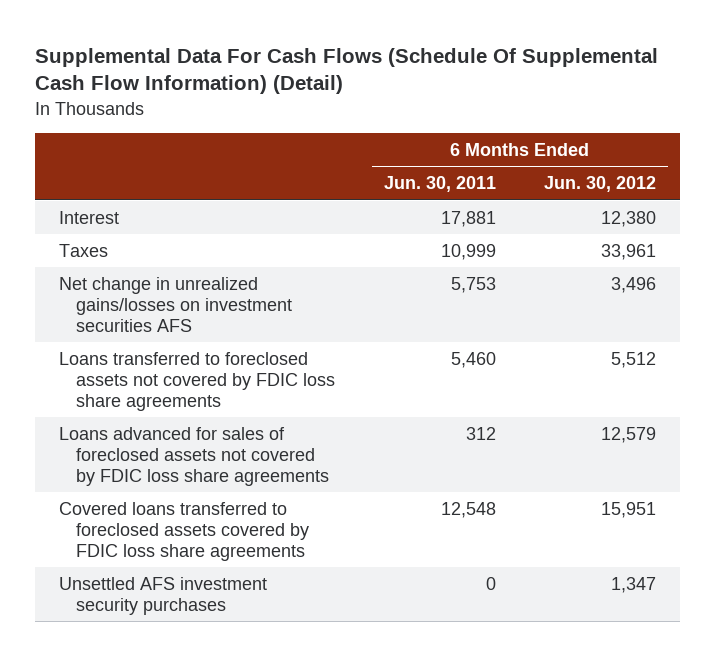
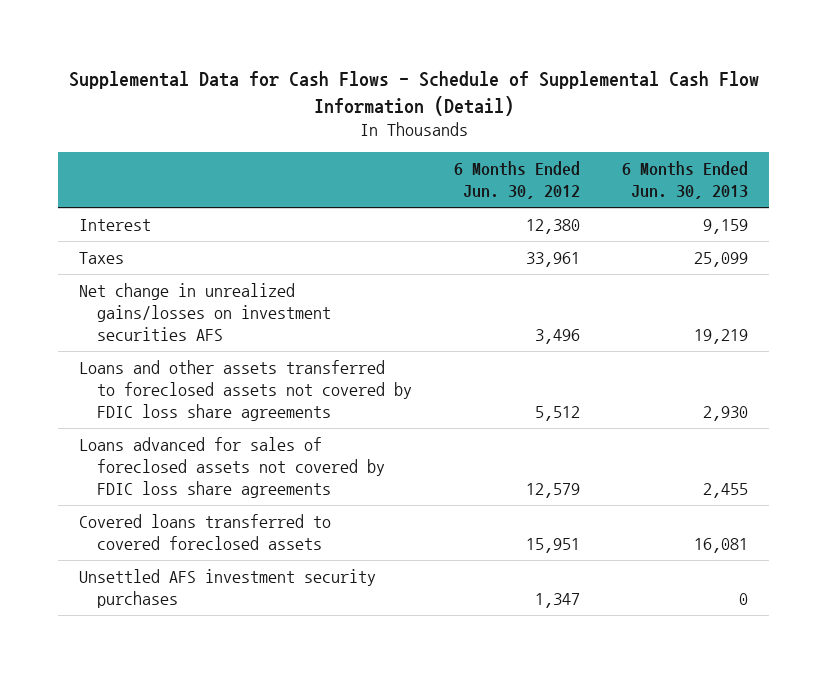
[34,47,658,95] Supplemental Data For Cash Flows (Schedule Of Supplemental Cash Flow Information) (Detail) -> [68,70,759,116] Supplemental Data for Cash Flows - Schedule of Supplemental Cash Flow Information (Detail)
[383,176,496,193] Jun. 30, 2011 -> none
none -> [622,161,749,200] 6 Months Ended Jun. 30, 2013
[58,351,336,411] Loans transferred to foreclosed assets not covered by FDIC loss share agreements -> [79,359,413,422] Loans and other assets transferred to foreclosed assets not covered by FDIC loss share agreements
[58,501,310,561] Covered loans transferred to foreclosed assets covered by FDIC loss share agreements -> [79,513,332,551] Covered loans transferred to covered foreclosed assets

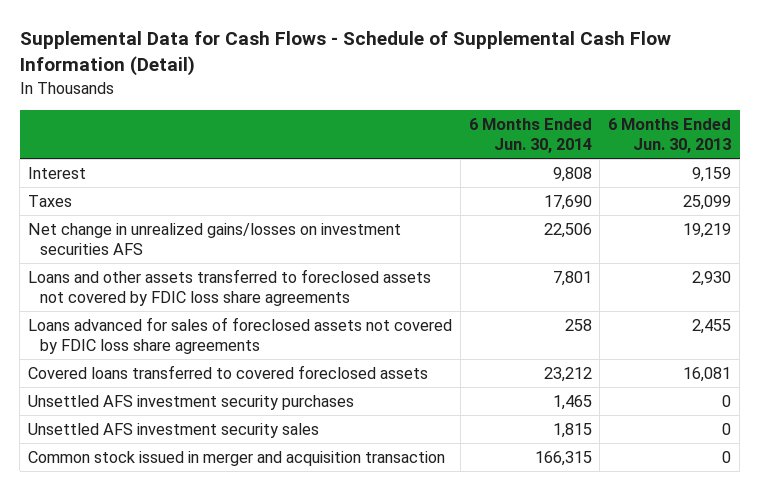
[454,161,581,200] 6 Months Ended Jun. 30, 2012 -> none
none -> [468,117,592,154] 6 Months Ended Jun. 30, 2014
none -> [27,422,319,438] Unsettled AFS investment security sales
none -> [27,450,445,466] Common stock issued in merger and acquisition transaction

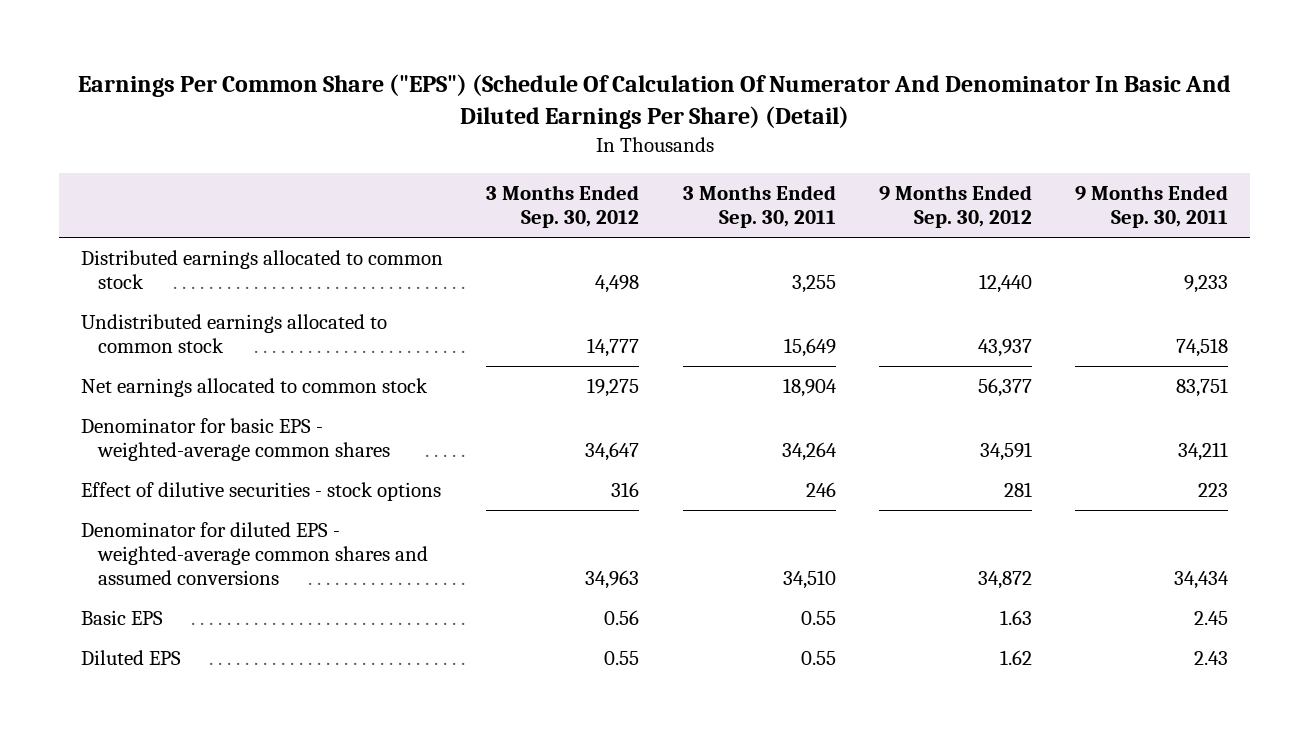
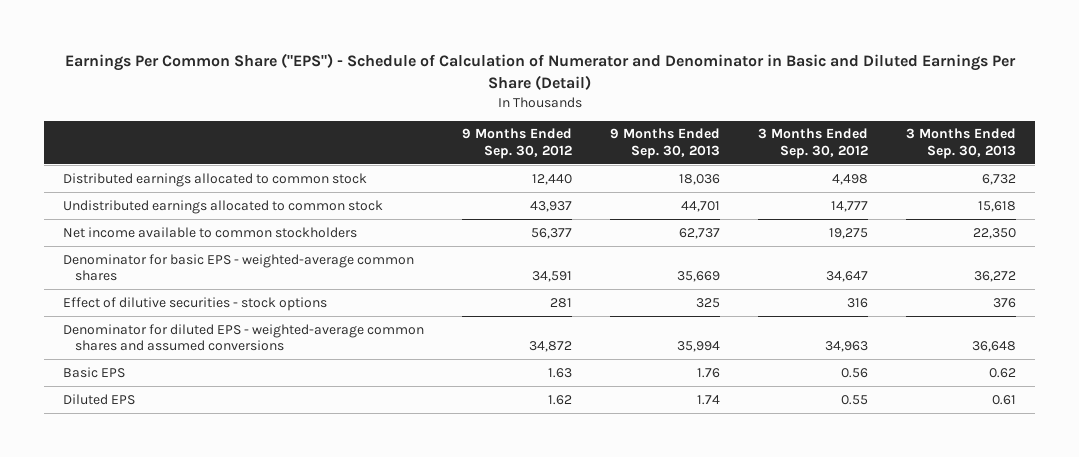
[77,73,1231,129] Earnings Per Common Share ("EPS") (Schedule Of Calculation Of Numerator And Denominator In Basic And Diluted Earnings Per Share) (Detail) -> [64,53,1016,90] Earnings Per Common Share ("EPS") - Schedule of Calculation of Numerator and Denominator in Basic and Diluted Earnings Per Share (Detail)
[682,184,836,228] 3 Months Ended Sep. 30, 2011 -> none
[1075,184,1229,228] 9 Months Ended Sep. 30, 2011 -> none
none -> [610,128,721,160] 9 Months Ended Sep. 30, 2013
none -> [905,128,1016,160] 3 Months Ended Sep. 30, 2013
[80,378,428,398] Net earnings allocated to common stock -> [63,226,358,238] Net income available to common stockholders

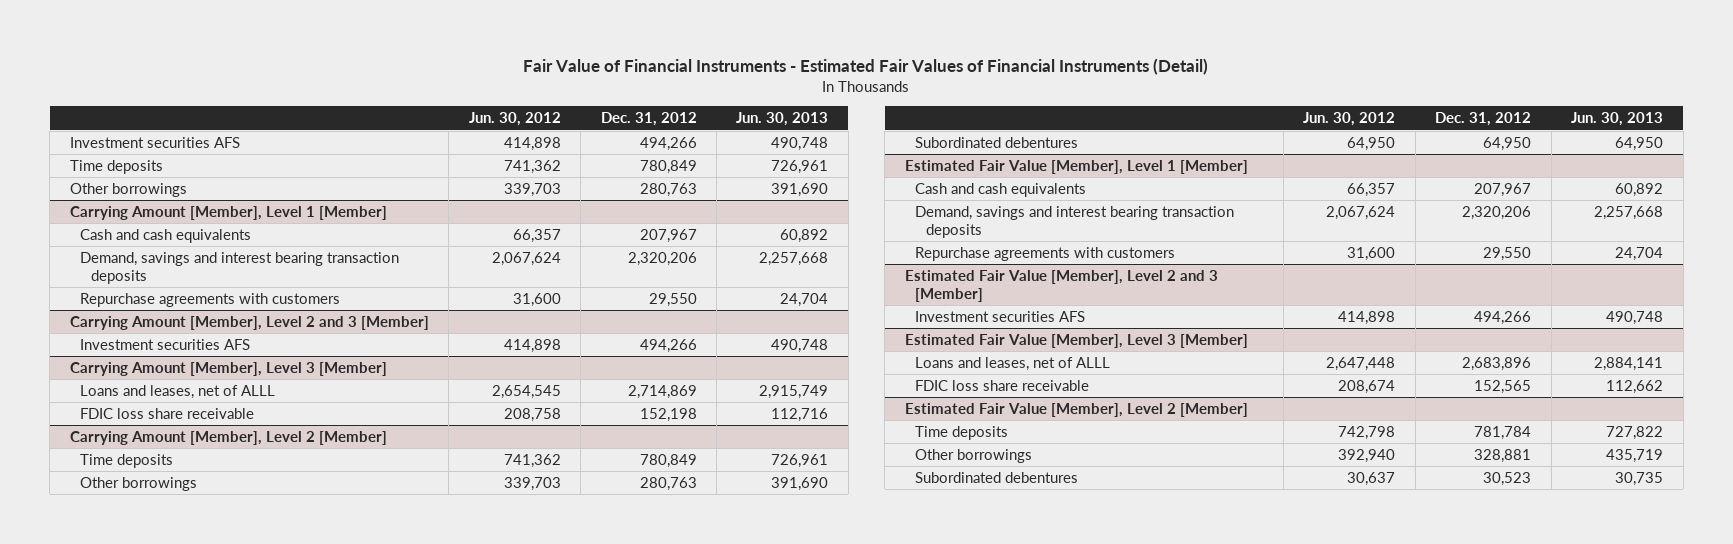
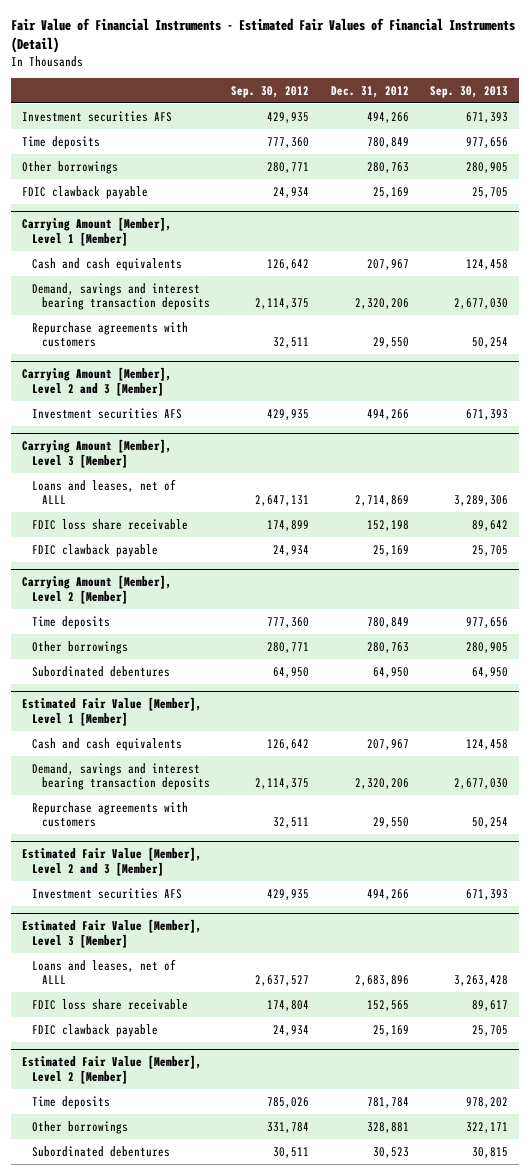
[468,112,561,127] Jun. 30, 2012 -> none
[736,112,829,127] Jun. 30, 2013 -> none
none -> [231,85,310,98] Sep. 30, 2012
none -> [430,85,509,98] Sep. 30, 2013
none -> [21,185,148,199] FDIC clawback payable
none -> [31,543,158,557] FDIC clawback payable
none -> [31,1023,158,1037] FDIC clawback payable

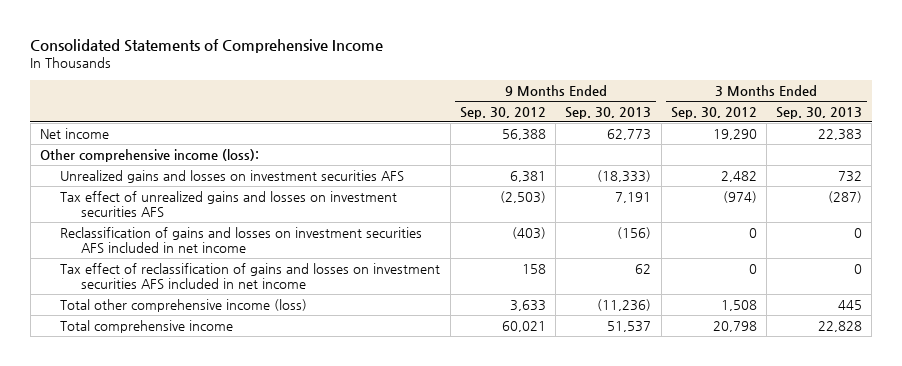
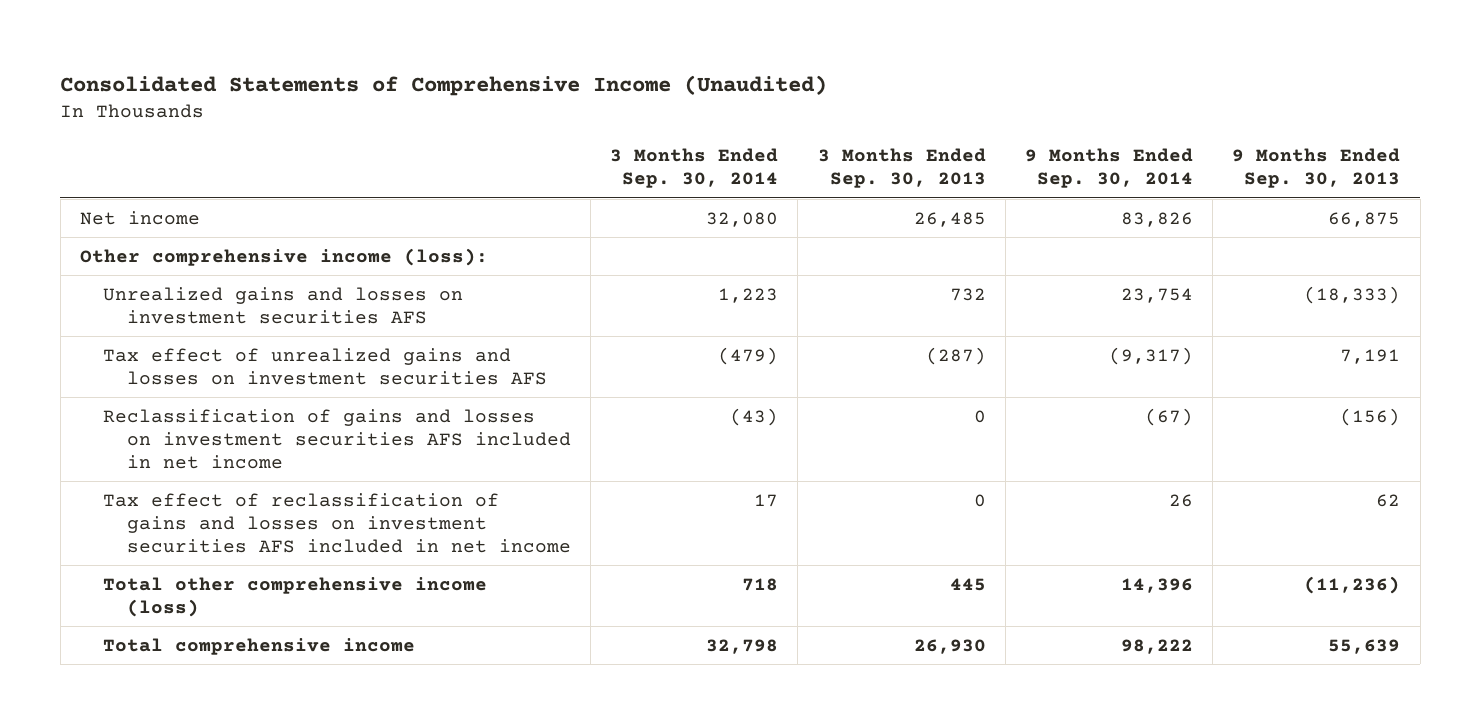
[30,39,384,54] Consolidated Statements of Comprehensive Income -> [60,74,828,96] Consolidated Statements of Comprehensive Income (Unaudited)
[459,106,546,119] Sep. 30, 2012 -> none
[670,106,757,119] Sep. 30, 2012 -> none
none -> [610,148,779,189] 3 Months Ended Sep. 30, 2014
none -> [1025,148,1194,189] 9 Months Ended Sep. 30, 2014
[607,128,652,140] 62,773 -> [1328,211,1401,227] 66,875
[818,128,863,140] 22,383 -> [913,211,986,227] 26,485
[607,320,652,332] 51,537 -> [1328,638,1401,654] 55,639
[818,320,863,332] 22,828 -> [913,638,986,654] 26,930

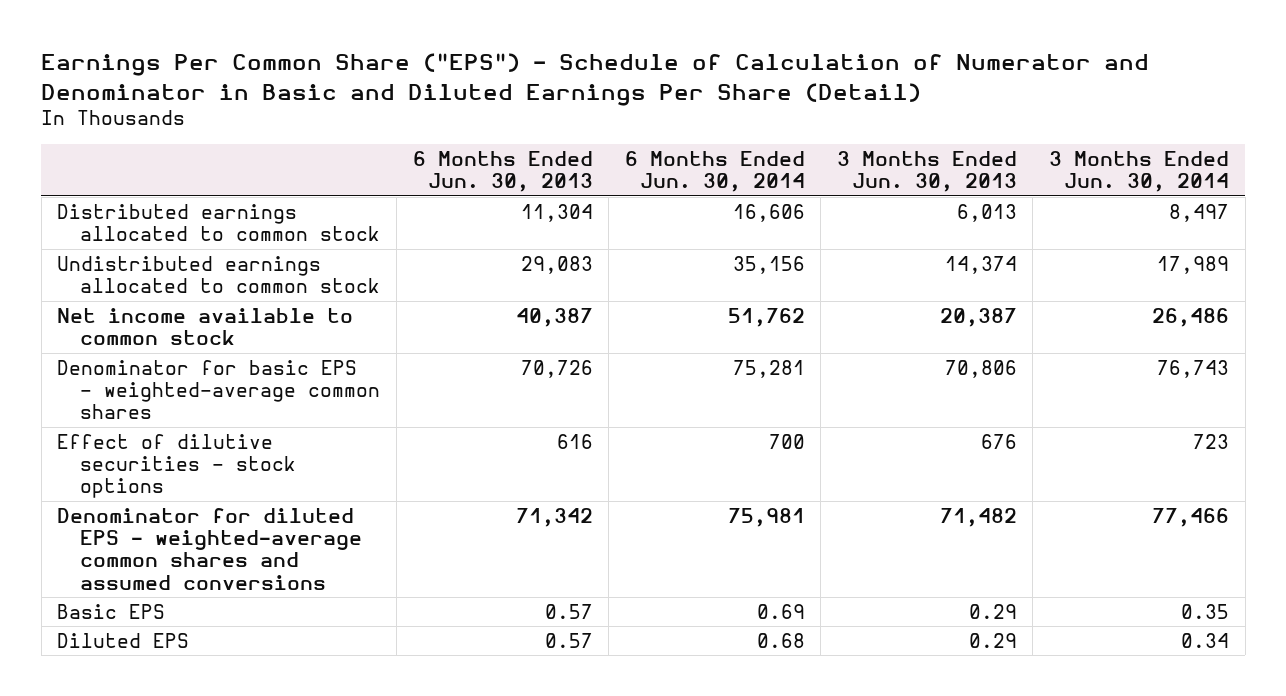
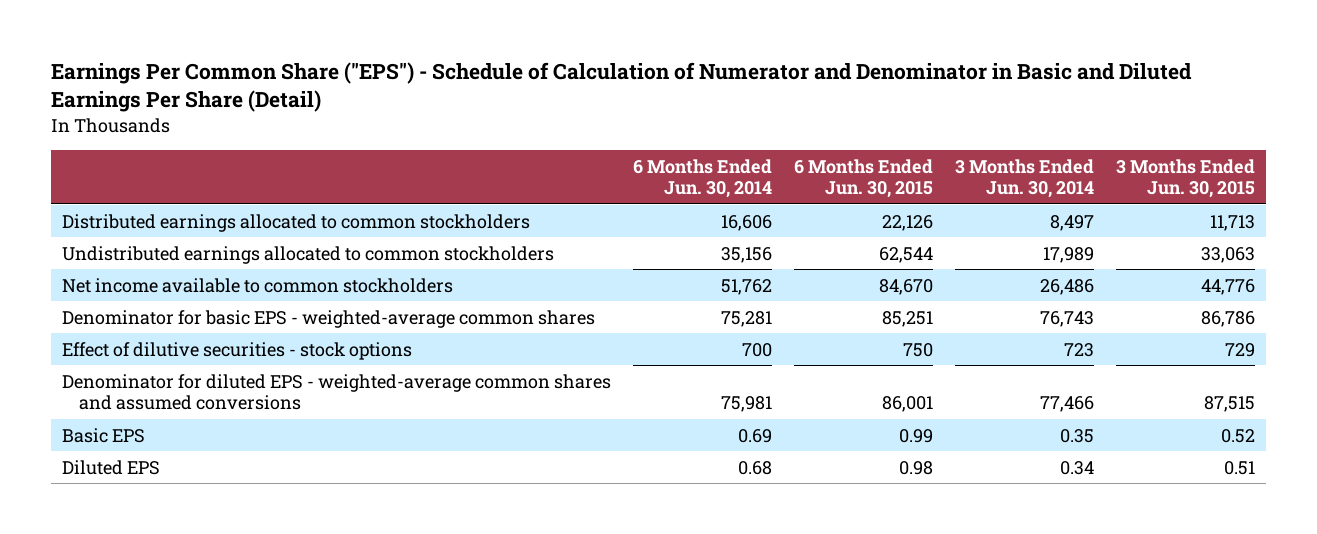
[412,150,593,193] 6 Months Ended Jun. 30, 2013 -> none
[836,150,1017,193] 3 Months Ended Jun. 30, 2013 -> none
none -> [794,158,934,199] 6 Months Ended Jun. 30, 2015
none -> [1116,158,1256,199] 3 Months Ended Jun. 30, 2015
[57,203,381,242] Distributed earnings allocated to common stock -> [61,213,530,232] Distributed earnings allocated to common stockholders
[57,255,381,294] Undistributed earnings allocated to common stock -> [61,245,554,264] Undistributed earnings allocated to common stockholders
[57,307,354,346] Net income available to common stock -> [61,277,453,293] Net income available to common stockholders

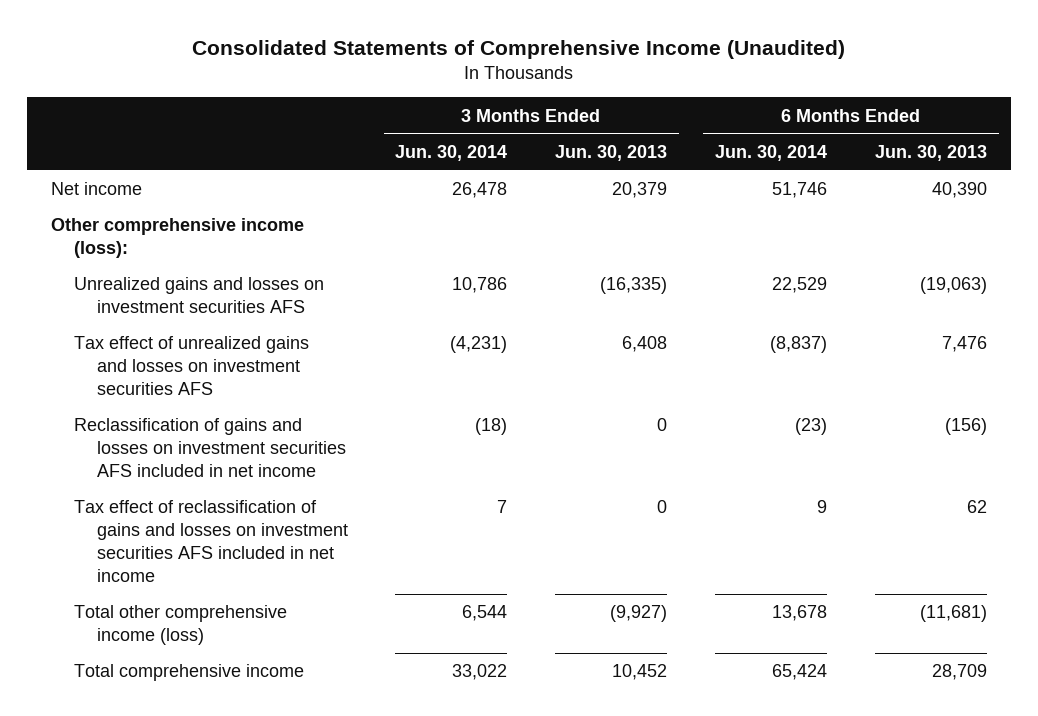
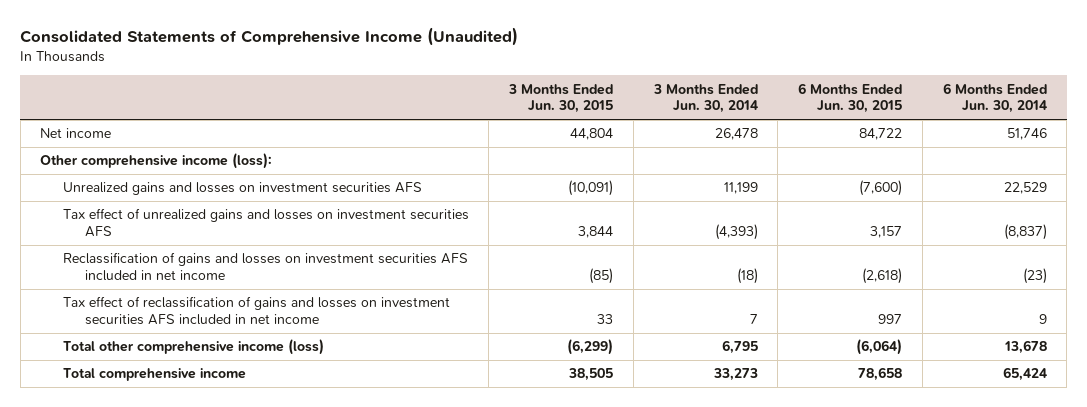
[555,144,668,161] Jun. 30, 2013 -> none
[875,144,988,161] Jun. 30, 2013 -> none
none -> [508,83,614,114] 3 Months Ended Jun. 30, 2015
none -> [798,82,903,114] 6 Months Ended Jun. 30, 2015
[452,277,508,294] 10,786 -> [723,182,758,195] 11,199
[450,336,508,354] (4,231) -> [714,224,758,241] (4,393)
[462,605,508,622] 6,544 -> [721,340,758,355] 6,795
[452,664,508,681] 33,022 -> [712,368,758,382] 33,273

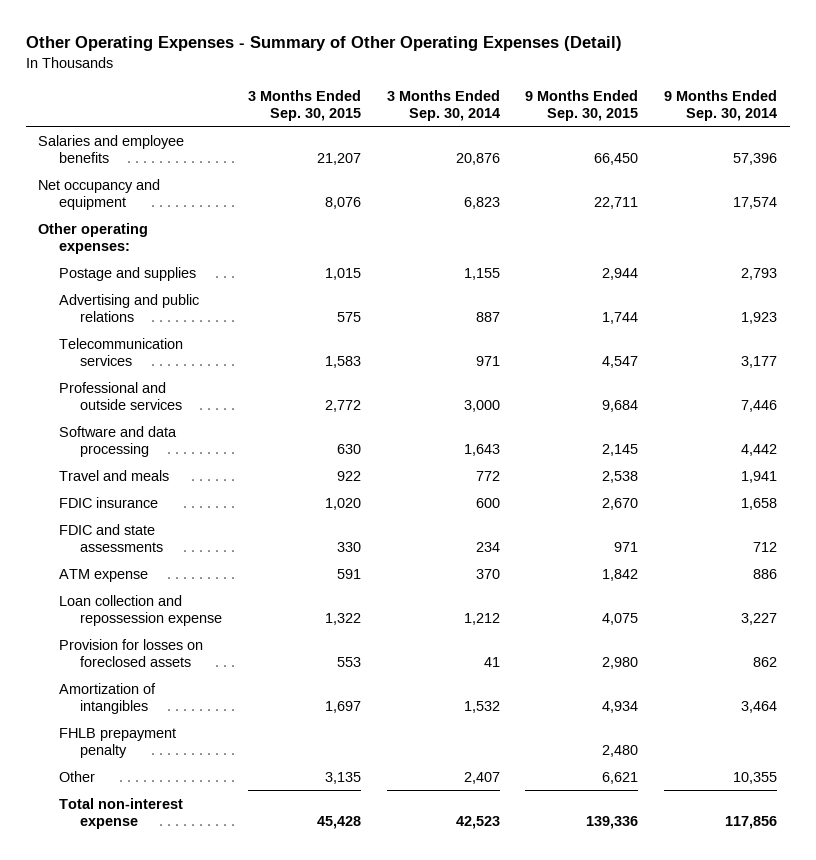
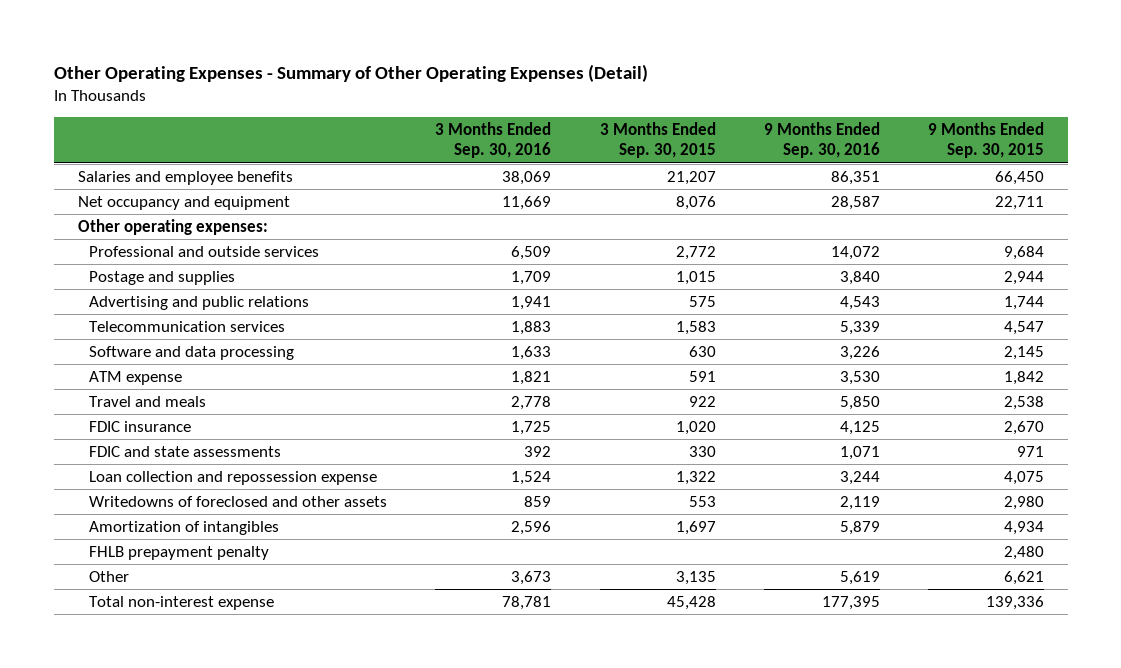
[386,89,500,121] 3 Months Ended Sep. 30, 2014 -> none
[664,89,778,121] 9 Months Ended Sep. 30, 2014 -> none
none -> [435,121,552,159] 3 Months Ended Sep. 30, 2016
none -> [763,121,880,159] 9 Months Ended Sep. 30, 2016
[59,381,183,410] Professional and outside services -> [89,245,320,257] Professional and outside services
[59,568,149,582] ATM expense -> [89,370,183,385] ATM expense
[59,638,204,667] Provision for losses on foreclosed assets -> [89,495,388,507] Writedowns of foreclosed and other assets

